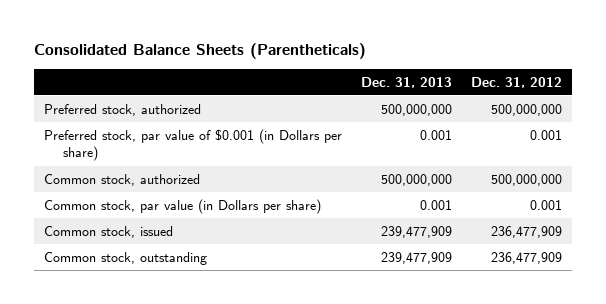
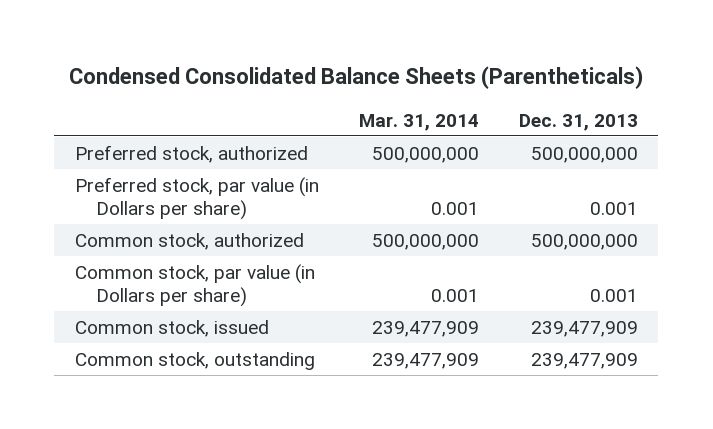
[33,43,366,60] Consolidated Balance Sheets (Parentheticals) -> [69,66,644,90] Condensed Consolidated Balance Sheets (Parentheticals)
[471,76,563,88] Dec. 31, 2012 -> none
none -> [358,113,479,131] Mar. 31, 2014
[43,128,342,162] Preferred stock, par value of $0.001 (in Dollars per share) -> [74,176,319,220] Preferred stock, par value (in Dollars per share)

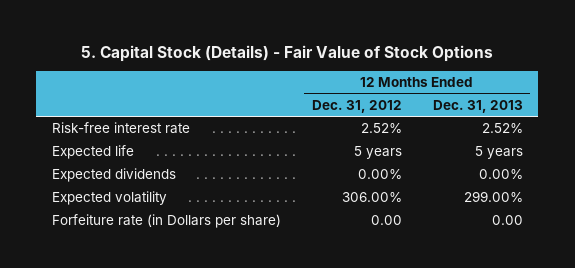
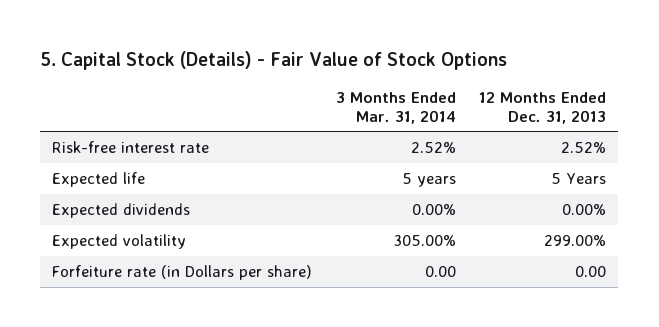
[311,100,402,114] Dec. 31, 2012 -> none
none -> [335,91,456,124] 3 Months Ended Mar. 31, 2014
[474,146,523,160] 5 years -> [551,172,607,184] 5 Years

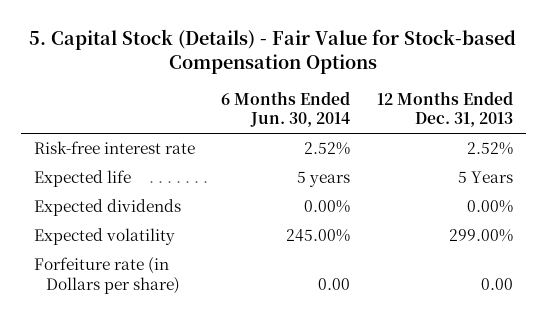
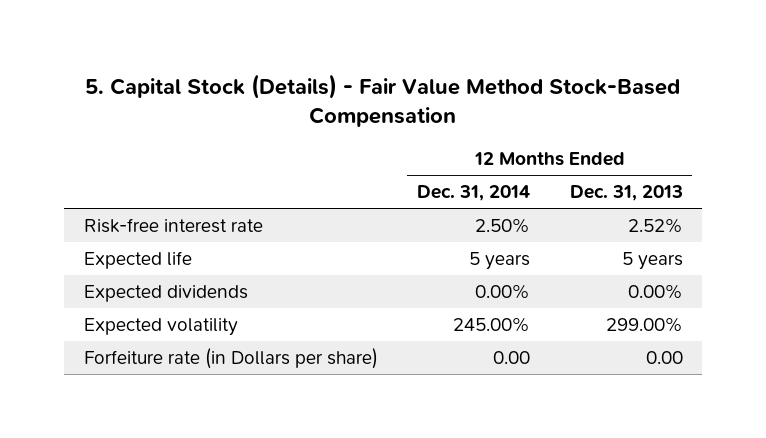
[29,28,517,74] 5. Capital Stock (Details) - Fair Value for Stock-based Compensation Options -> [85,73,681,128] 5. Capital Stock (Details) - Fair Value Method Stock-Based Compensation
[221,90,351,128] 6 Months Ended Jun. 30, 2014 -> none
none -> [417,185,531,202] Dec. 31, 2014
[457,171,513,184] 5 Years -> [621,251,683,270] 5 years

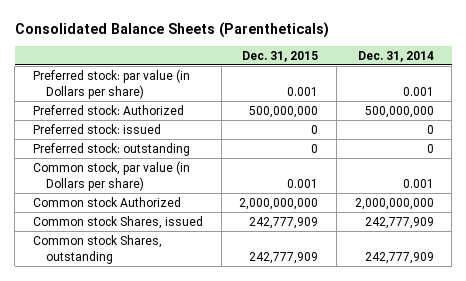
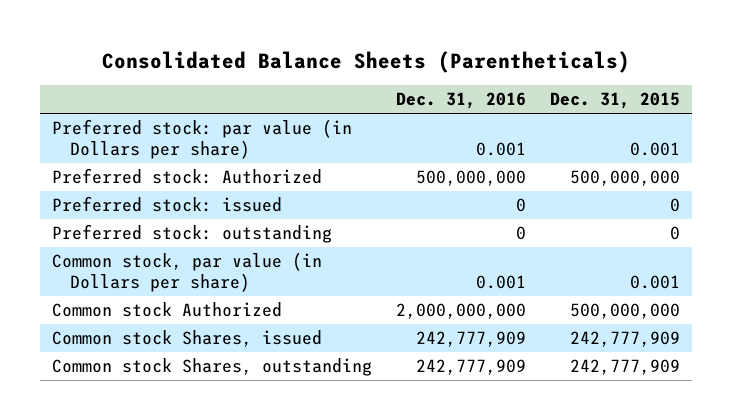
[357,50,434,62] Dec. 31, 2014 -> none
none -> [396,92,527,110] Dec. 31, 2016
[239,197,319,210] 2,000,000,000 -> [570,303,681,320] 500,000,000

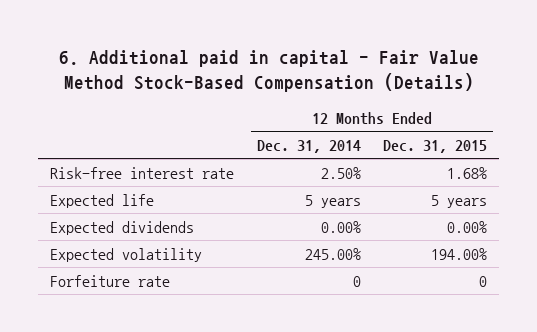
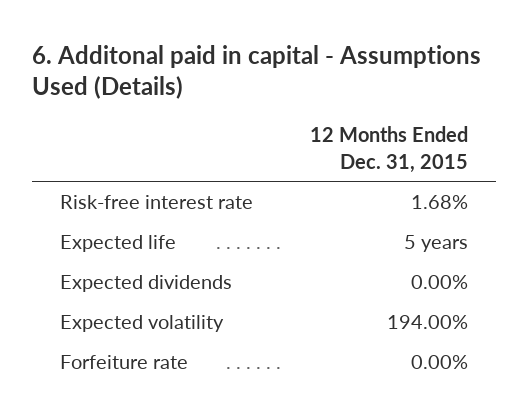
[58,50,479,93] 6. Additional paid in capital - Fair Value Method Stock-Based Compensation (Details) -> [32,44,482,100] 6. Additonal paid in capital - Assumptions Used (Details)
[256,139,361,153] Dec. 31, 2014 -> none
[479,275,488,287] 0 -> [410,355,468,370] 0.00%

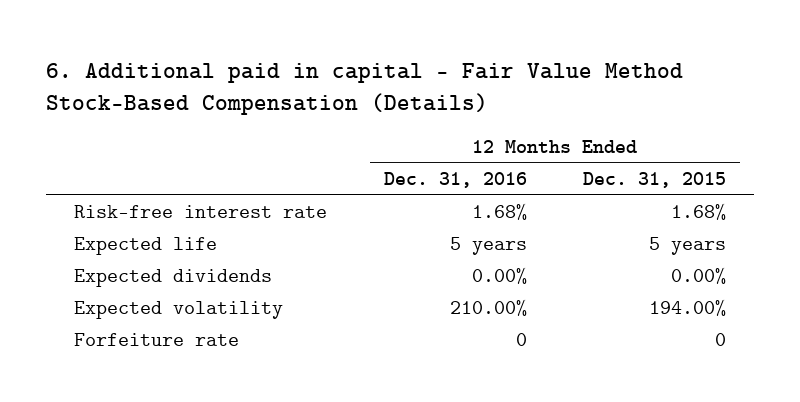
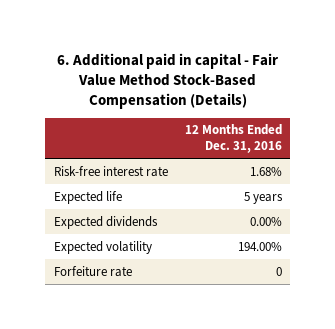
[583,172,727,189] Dec. 31, 2015 -> none
[449,299,527,317] 210.00% -> [237,241,282,251] 194.00%

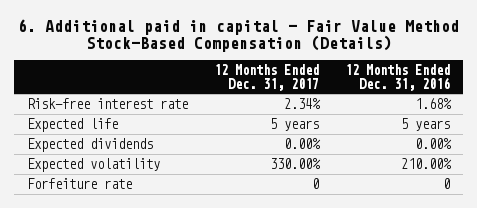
none -> [214,63,320,91] 12 Months Ended Dec. 31, 2017
[237,241,282,251] 194.00% -> [401,157,453,169] 210.00%

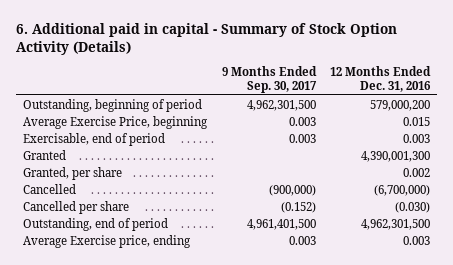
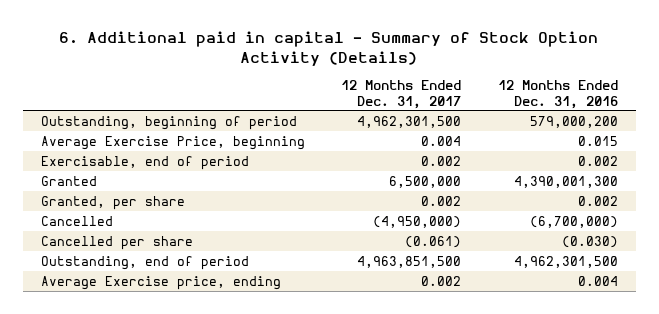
[221,65,317,94] 9 Months Ended Sep. 30, 2017 -> none
none -> [341,79,462,109] 12 Months Ended Dec. 31, 2017
[403,133,431,143] 0.003 -> [577,155,618,166] 0.002
[403,235,431,245] 0.003 -> [577,275,618,286] 0.004

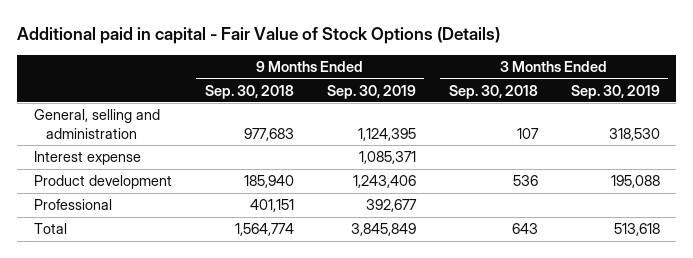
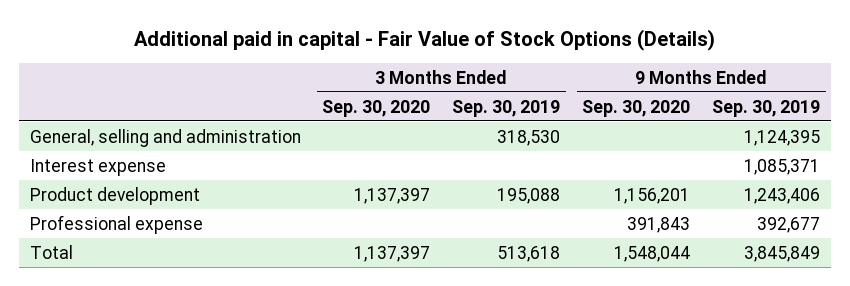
[204,84,294,99] Sep. 30, 2018 -> none
[448,84,538,99] Sep. 30, 2018 -> none
none -> [322,99,431,117] Sep. 30, 2020
none -> [582,99,691,117] Sep. 30, 2020
[33,199,112,211] Professional -> [29,214,203,234] Professional expense

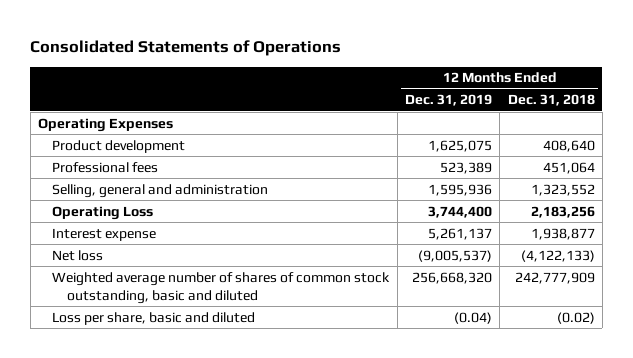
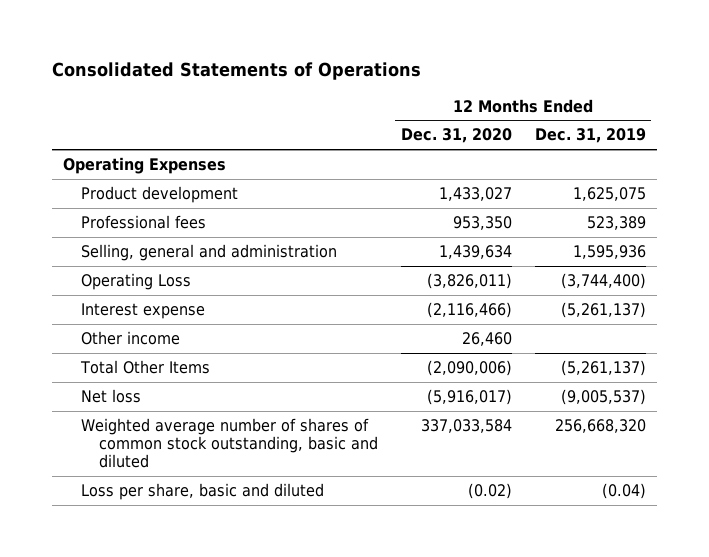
[507,94,595,107] Dec. 31, 2018 -> none
none -> [400,128,512,144] Dec. 31, 2020
[427,205,492,218] 3,744,400 -> [560,273,646,290] (3,744,400)
[427,227,492,240] 5,261,137 -> [560,302,646,319] (5,261,137)
none -> [81,331,181,346] Other income
none -> [80,360,211,375] Total Other Items

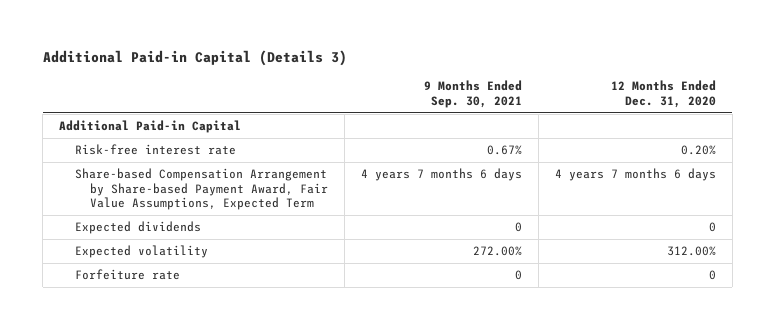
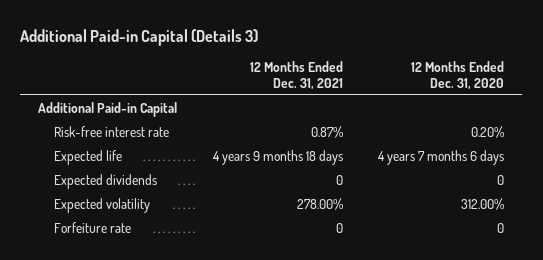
[423,80,522,108] 9 Months Ended Sep. 30, 2021 -> none
none -> [249,61,343,91] 12 Months Ended Dec. 31, 2021
[74,168,329,211] Share-based Compensation Arrangement by Share-based Payment Award, Fair Value Assumptions, Expected Term -> [53,149,122,165] Expected life

